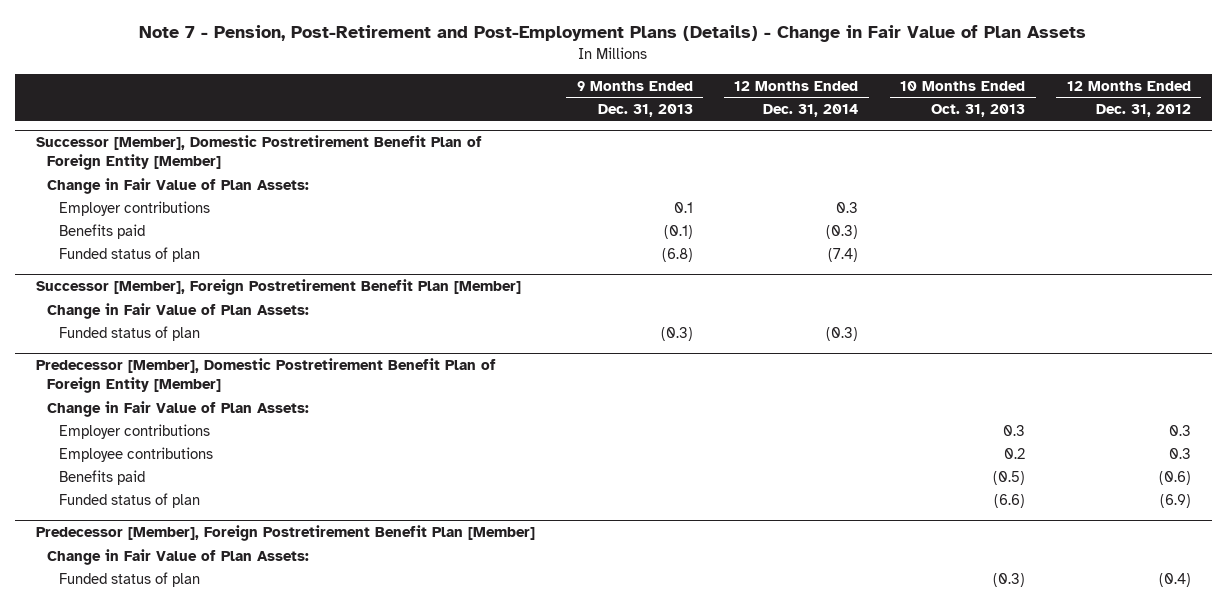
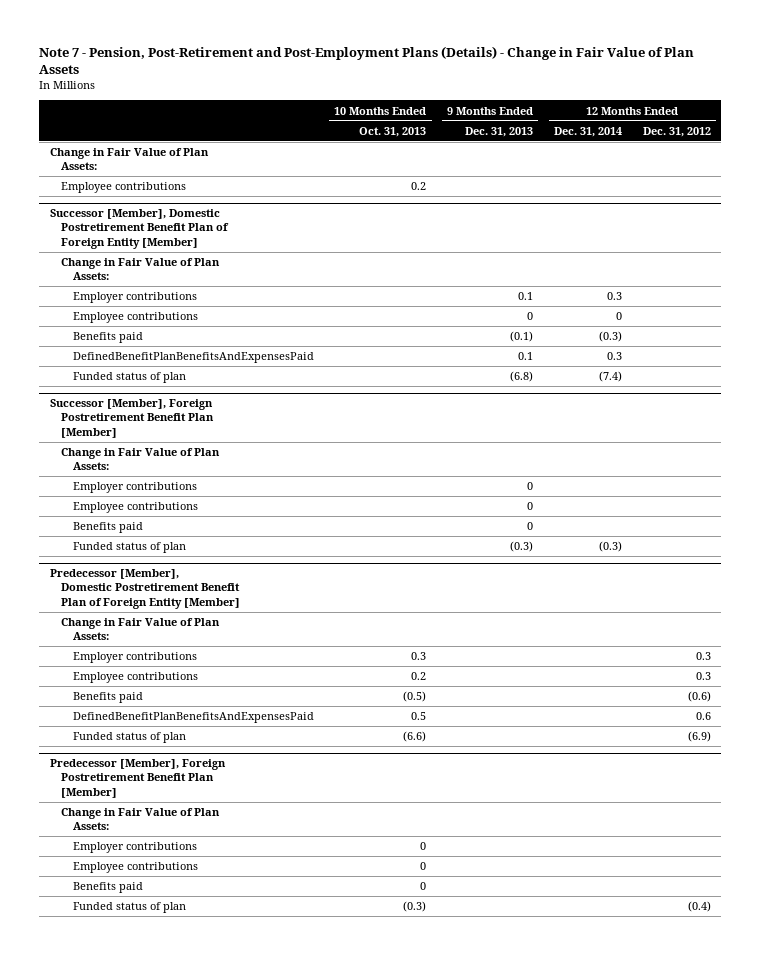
none -> [49,148,209,171] Change in Fair Value of Plan Assets:
none -> [61,182,187,194] Employee contributions
none -> [72,312,198,324] Employee contributions
none -> [72,352,314,364] DefinedBenefitPlanBenefitsAndExpensesPaid
none -> [72,482,197,494] Employer contributions
none -> [72,502,198,514] Employee contributions
none -> [72,522,143,534] Benefits paid
none -> [72,712,314,724] DefinedBenefitPlanBenefitsAndExpensesPaid
none -> [72,842,197,854] Employer contributions
none -> [72,862,198,874] Employee contributions
none -> [72,882,143,894] Benefits paid

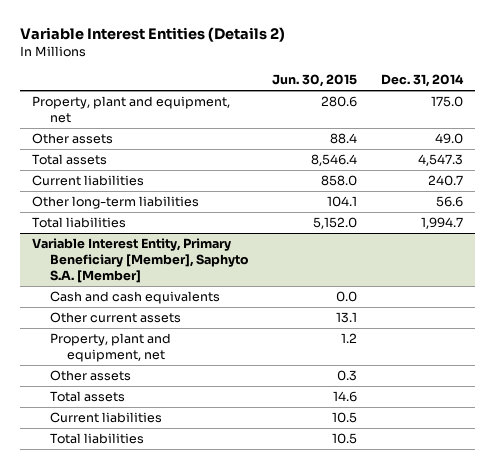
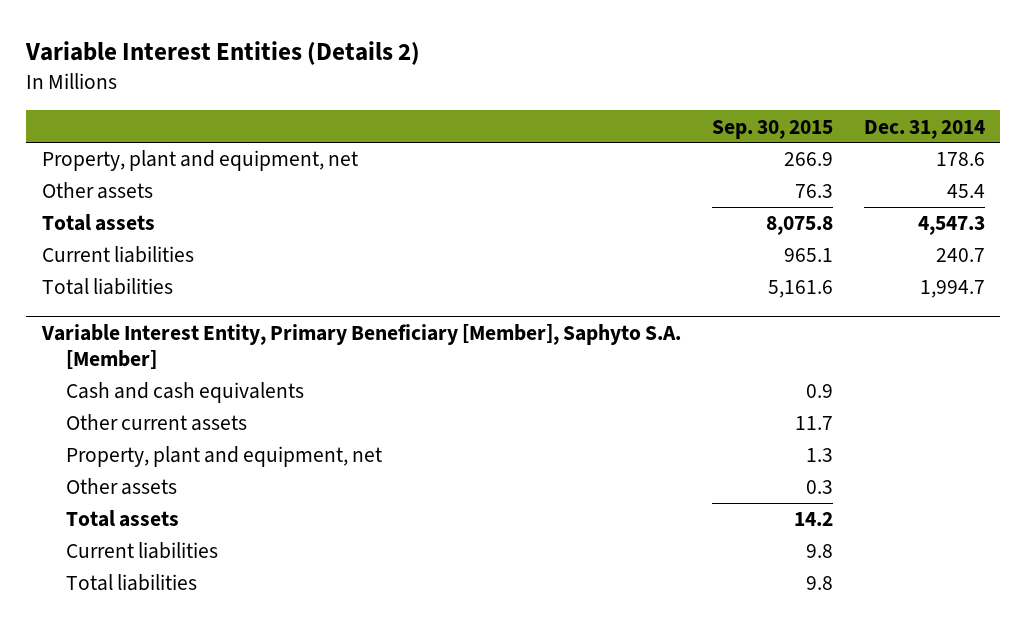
[272,73,358,87] Jun. 30, 2015 -> none
none -> [711,119,833,139] Sep. 30, 2015
[431,96,464,108] 175.0 -> [935,152,985,167] 178.6
[435,133,464,145] 49.0 -> [946,184,985,199] 45.4
[32,196,200,210] Other long-term liabilities -> none

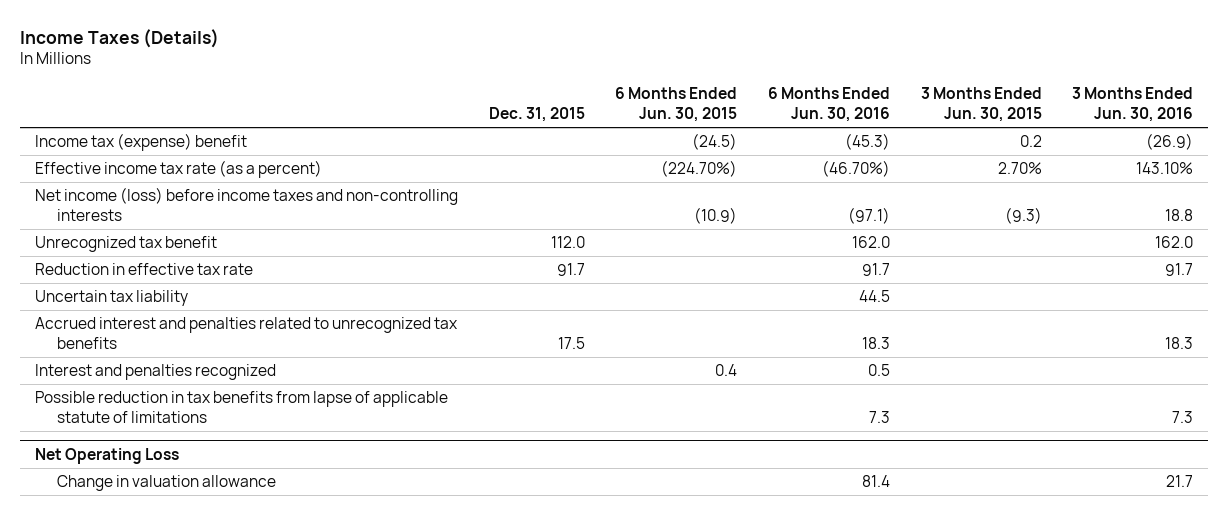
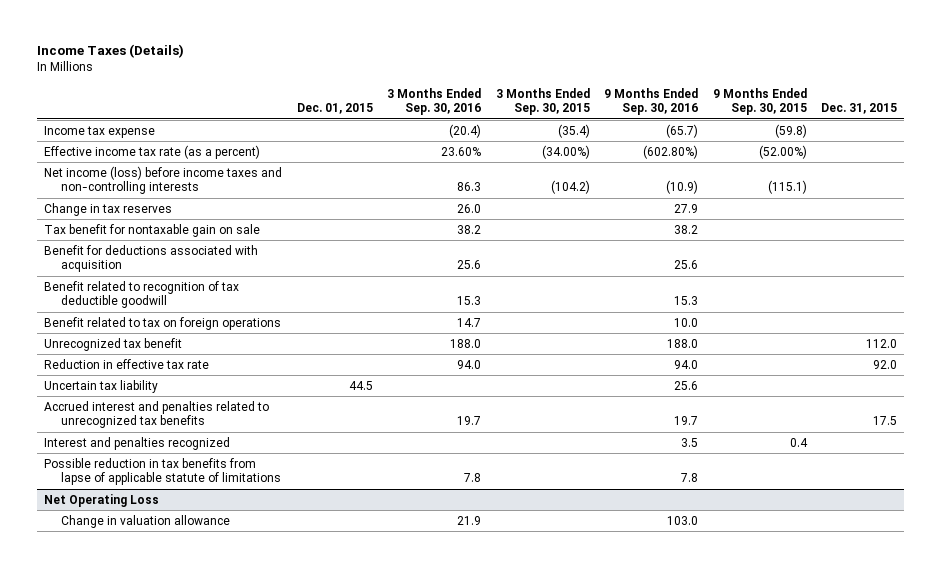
[615,87,738,123] 6 Months Ended Jun. 30, 2015 -> none
[767,87,890,123] 6 Months Ended Jun. 30, 2016 -> none
[920,87,1042,123] 3 Months Ended Jun. 30, 2015 -> none
[1072,87,1194,123] 3 Months Ended Jun. 30, 2016 -> none
none -> [296,103,373,115] Dec. 01, 2015
none -> [387,87,482,116] 3 Months Ended Sep. 30, 2016
none -> [495,87,590,116] 3 Months Ended Sep. 30, 2015
none -> [604,87,699,116] 9 Months Ended Sep. 30, 2016
none -> [712,87,807,116] 9 Months Ended Sep. 30, 2015
[35,133,248,152] Income tax (expense) benefit -> [43,125,155,138] Income tax expense
none -> [43,202,172,216] Change in tax reserves
none -> [43,223,260,237] Tax benefit for nontaxable gain on sale
none -> [43,244,258,273] Benefit for deductions associated with acquisition
none -> [43,280,239,309] Benefit related to recognition of tax deductible goodwill
none -> [43,316,281,330] Benefit related to tax on foreign operations
[556,263,585,277] 91.7 -> [873,359,898,369] 92.0

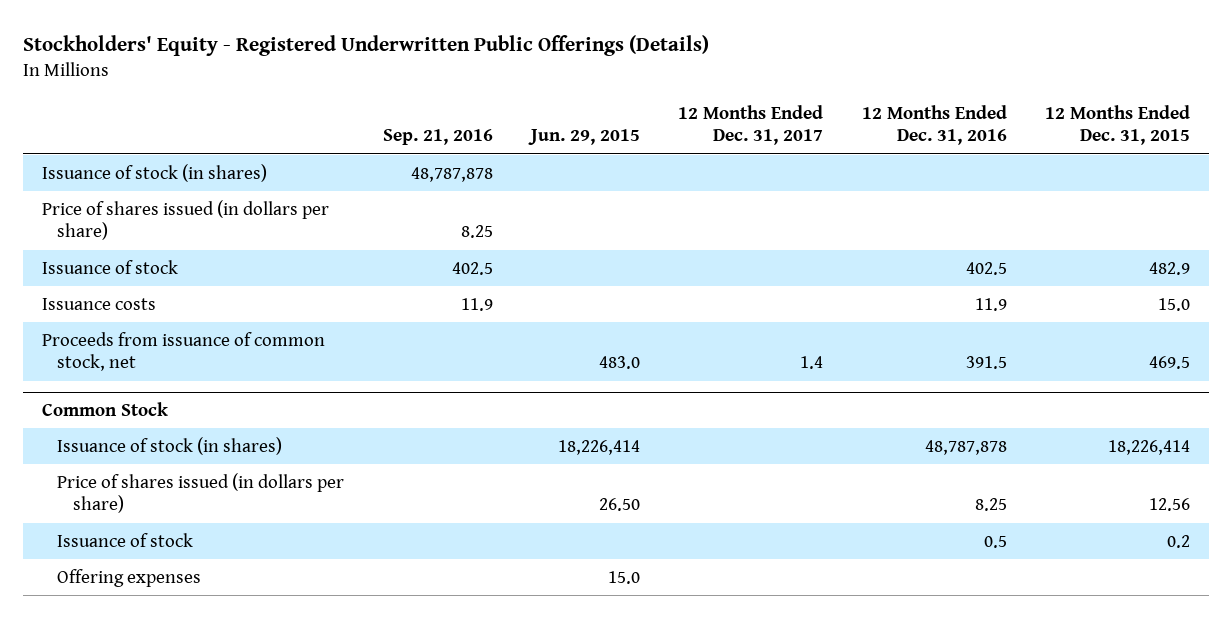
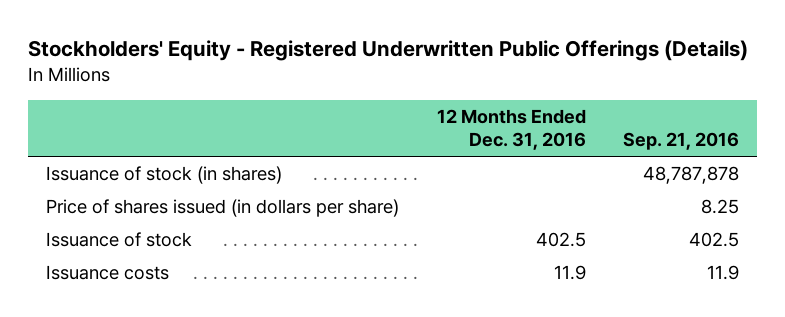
[527,129,640,146] Jun. 29, 2015 -> none
[678,104,824,146] 12 Months Ended Dec. 31, 2017 -> none
[1044,104,1190,146] 12 Months Ended Dec. 31, 2015 -> none
[41,331,325,372] Proceeds from issuance of common stock, net -> none
[41,402,168,417] Common Stock -> none
[57,436,283,455] Issuance of stock (in shares) -> none
[57,472,345,514] Price of shares issued (in dollars per share) -> none
[57,532,194,547] Issuance of stock -> none
[57,568,202,587] Offering expenses -> none

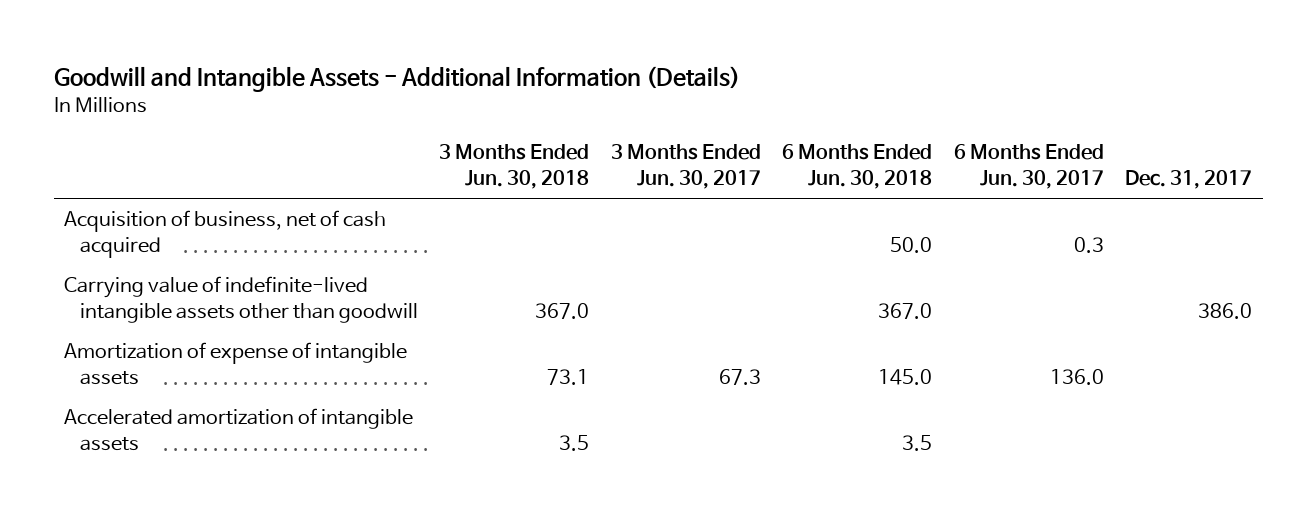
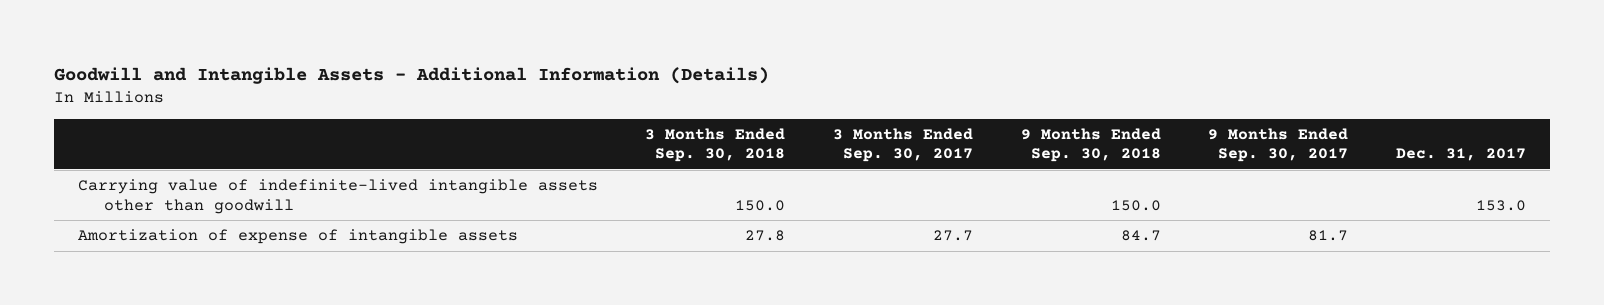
[439,144,590,190] 3 Months Ended Jun. 30, 2018 -> none
[610,144,761,190] 3 Months Ended Jun. 30, 2017 -> none
[782,144,933,190] 6 Months Ended Jun. 30, 2018 -> none
[953,144,1104,190] 6 Months Ended Jun. 30, 2017 -> none
none -> [645,127,786,163] 3 Months Ended Sep. 30, 2018
none -> [832,127,973,163] 3 Months Ended Sep. 30, 2017
none -> [1020,127,1161,163] 9 Months Ended Sep. 30, 2018
none -> [1208,127,1349,163] 9 Months Ended Sep. 30, 2017
[64,210,387,259] Acquisition of business, net of cash acquired -> none
[1197,303,1252,320] 386.0 -> [1475,199,1526,211] 153.0
[64,408,414,452] Accelerated amortization of intangible assets -> none

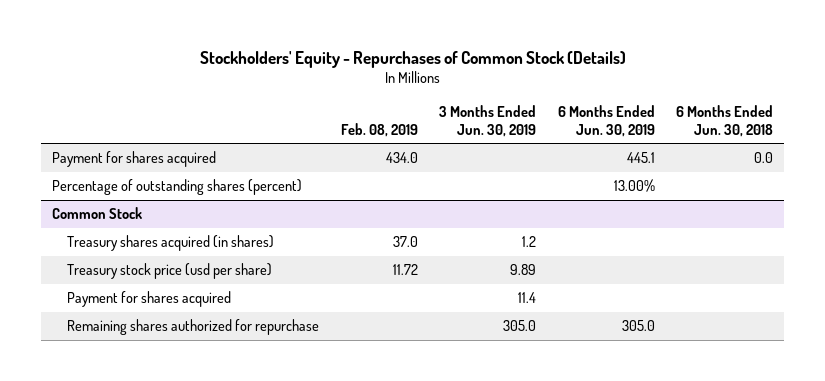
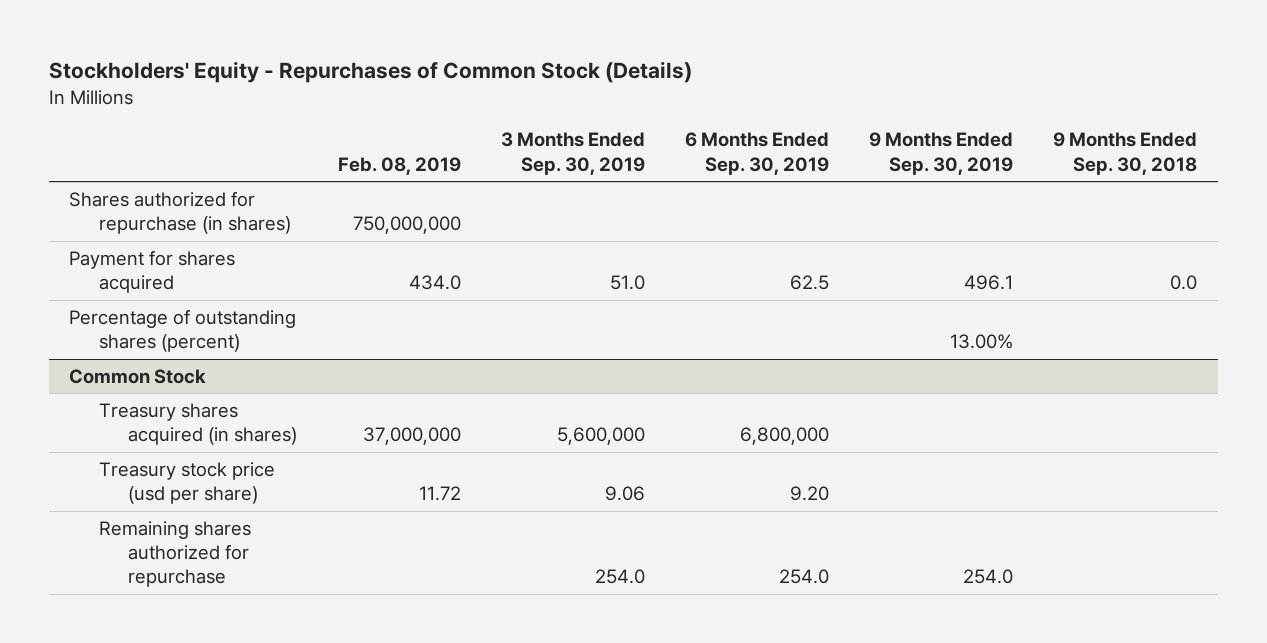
[439,105,537,137] 3 Months Ended Jun. 30, 2019 -> none
[557,105,655,137] 6 Months Ended Jun. 30, 2019 -> none
[676,105,774,137] 6 Months Ended Jun. 30, 2018 -> none
none -> [500,132,645,175] 3 Months Ended Sep. 30, 2019
none -> [685,132,830,175] 6 Months Ended Sep. 30, 2019
none -> [869,132,1014,175] 9 Months Ended Sep. 30, 2019
none -> [1053,132,1198,175] 9 Months Ended Sep. 30, 2018
none -> [69,190,291,235] Shares authorized for repurchase (in shares)
[392,236,418,248] 37.0 -> [362,427,461,446] 37,000,000
[66,291,231,308] Payment for shares acquired -> none

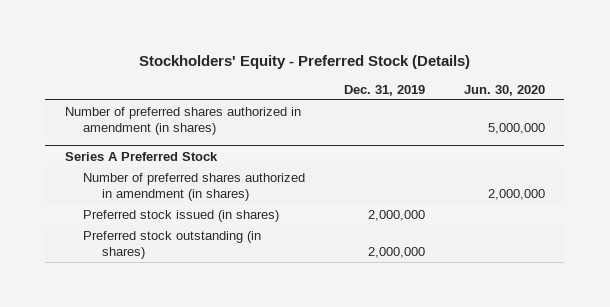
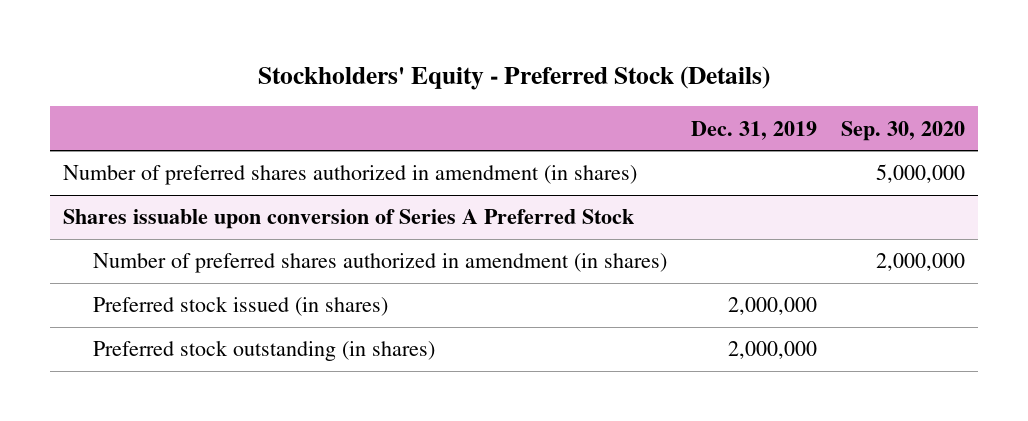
[464,84,546,96] Jun. 30, 2020 -> none
none -> [841,120,966,141] Sep. 30, 2020
[64,152,218,162] Series A Preferred Stock -> [62,209,634,230] Shares issuable upon conversion of Series A Preferred Stock

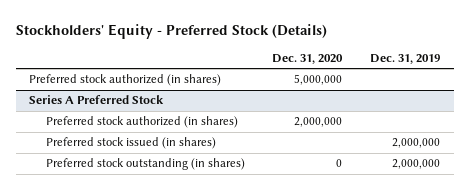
[841,120,966,141] Sep. 30, 2020 -> none
none -> [272,53,344,64] Dec. 31, 2020
[62,165,637,186] Number of preferred shares authorized in amendment (in shares) -> [29,74,222,87] Preferred stock authorized (in shares)
[62,209,634,230] Shares issuable upon conversion of Series A Preferred Stock -> [29,95,165,105] Series A Preferred Stock
[92,253,667,274] Number of preferred shares authorized in amendment (in shares) -> [45,116,238,129] Preferred stock authorized (in shares)

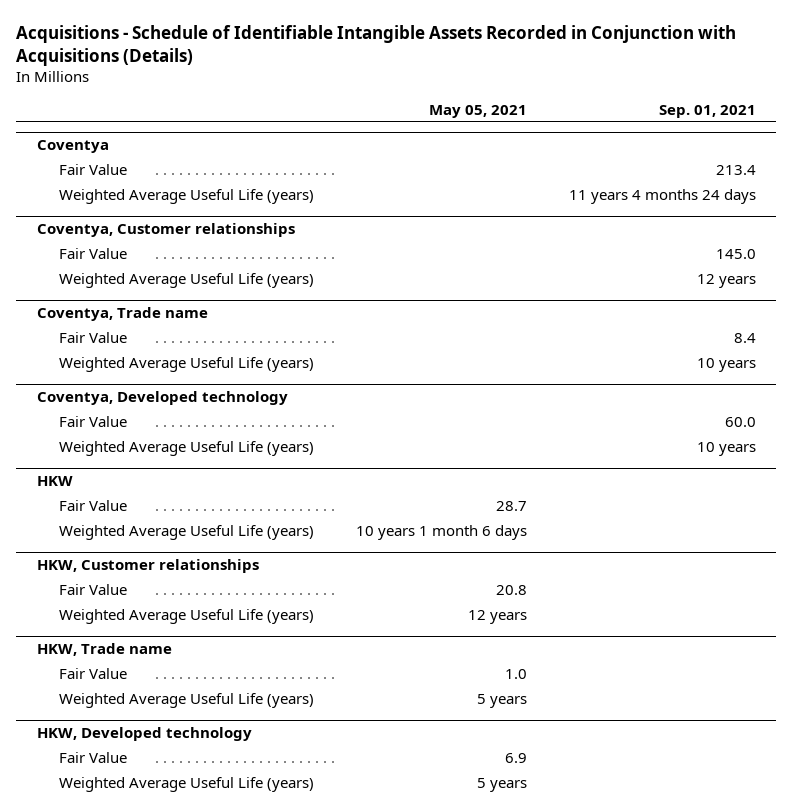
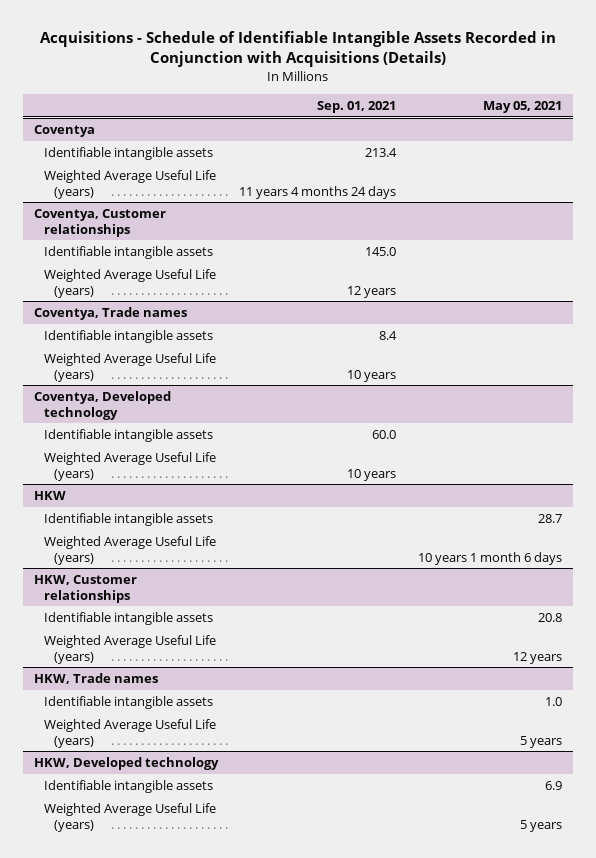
[58,163,127,175] Fair Value -> [43,146,213,160] Identifiable intangible assets
[58,247,127,259] Fair Value -> [43,245,213,259] Identifiable intangible assets
[36,307,208,322] Coventya, Trade name -> [33,306,187,320] Coventya, Trade names
[58,331,127,343] Fair Value -> [43,329,213,343] Identifiable intangible assets
[58,415,127,427] Fair Value -> [43,428,213,442] Identifiable intangible assets
[58,499,127,511] Fair Value -> [43,512,213,526] Identifiable intangible assets
[58,583,127,595] Fair Value -> [43,611,213,625] Identifiable intangible assets
[36,643,172,657] HKW, Trade name -> [33,672,158,684] HKW, Trade names
[58,667,127,679] Fair Value -> [43,695,213,709] Identifiable intangible assets
[58,751,127,763] Fair Value -> [43,779,213,793] Identifiable intangible assets

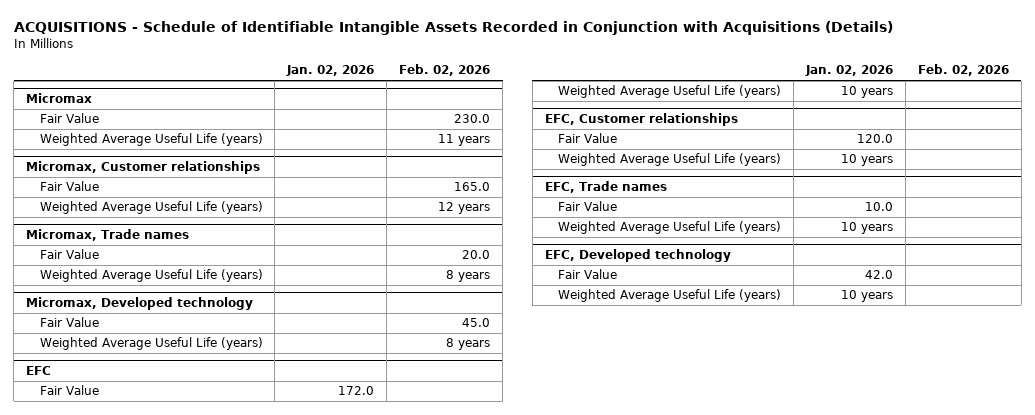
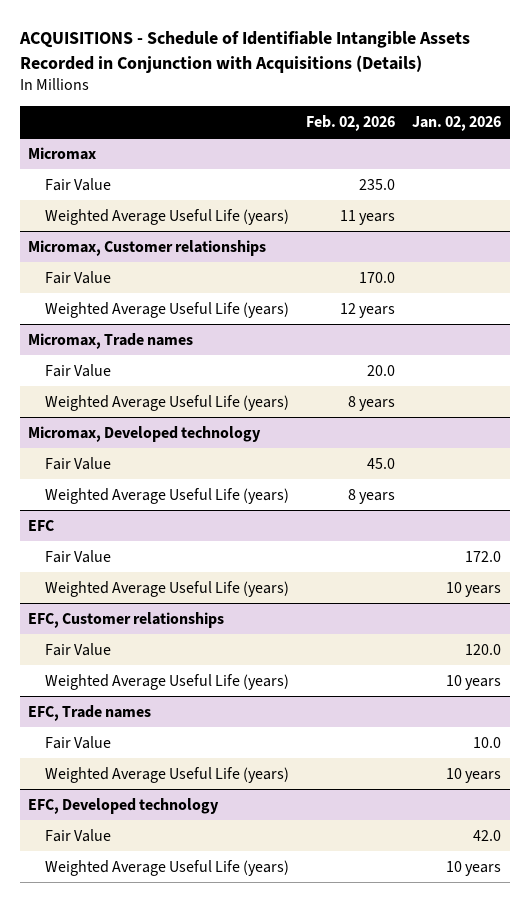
[454,114,491,124] 230.0 -> [358,178,395,190] 235.0
[454,182,491,192] 165.0 -> [358,271,395,283] 170.0

